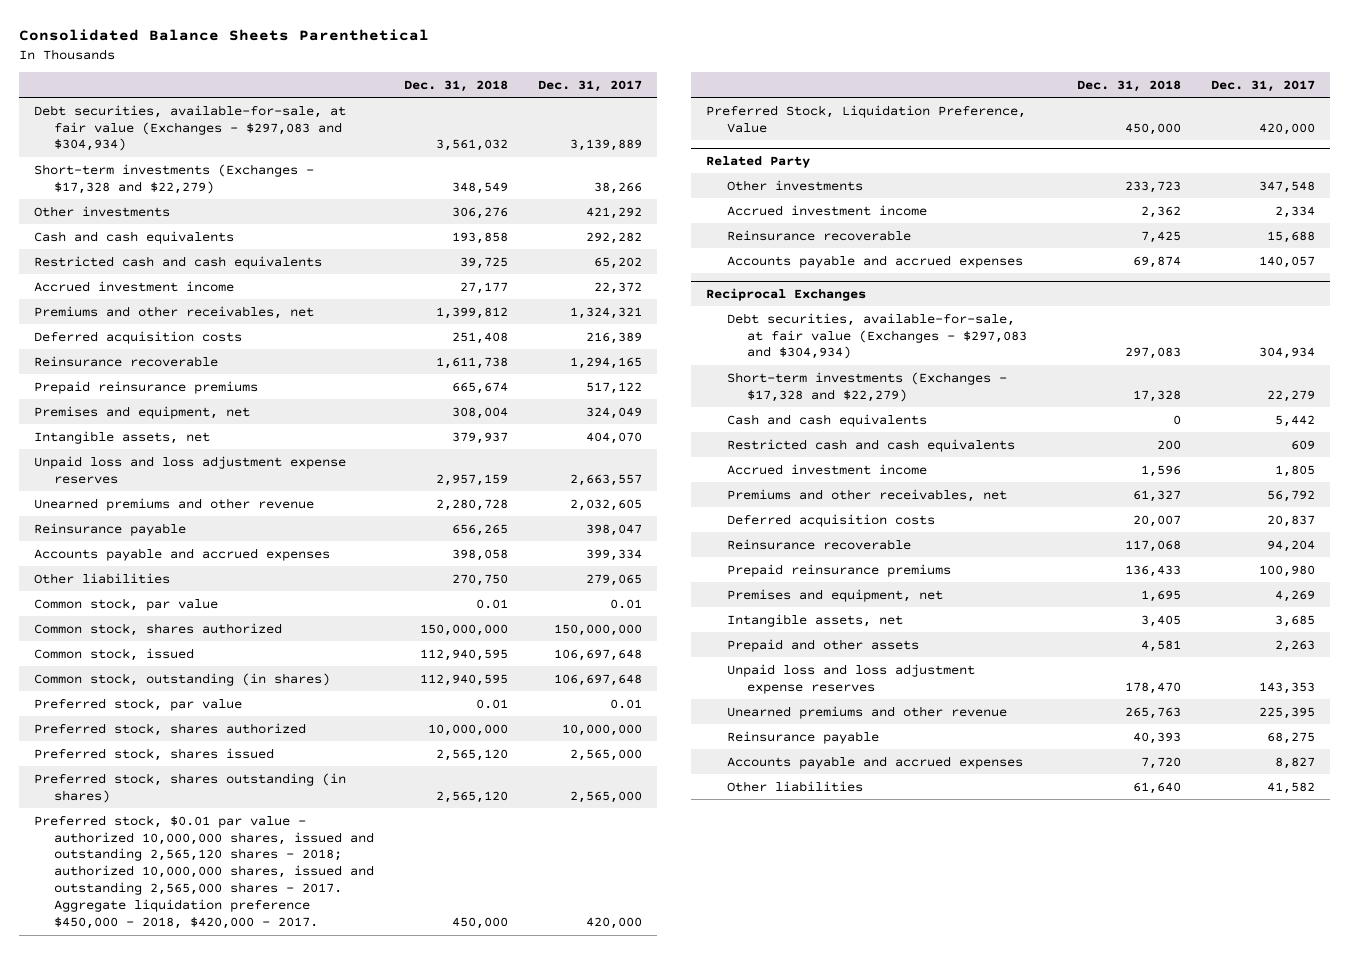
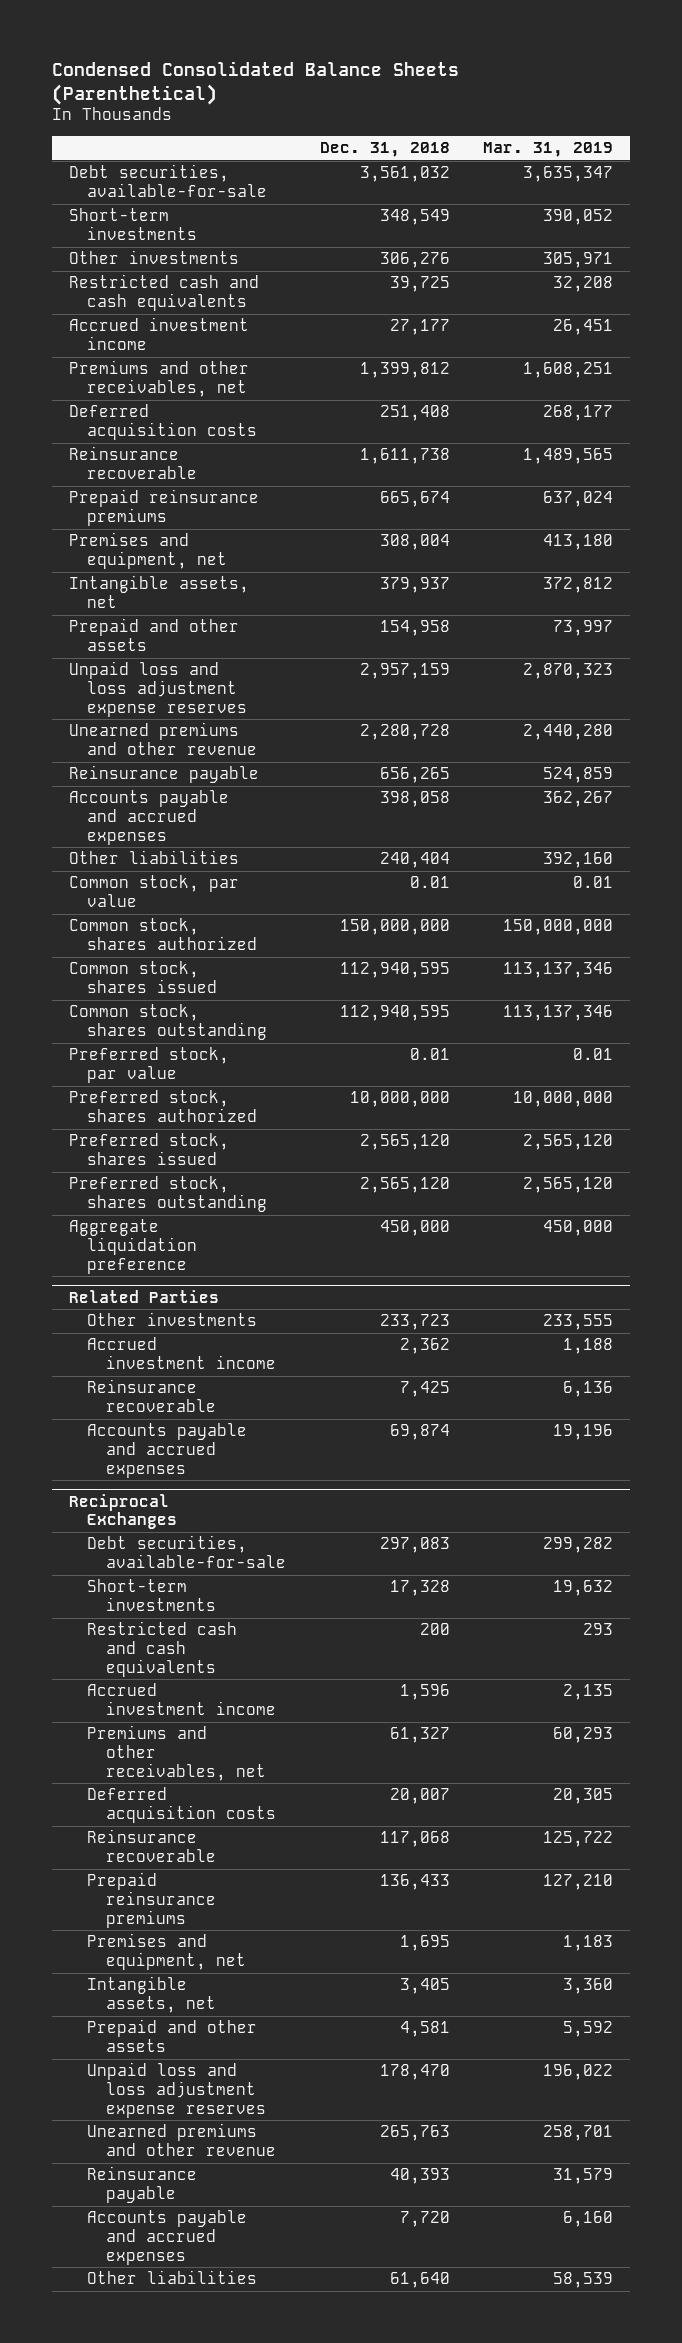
[18,28,429,41] Consolidated Balance Sheets Parenthetical -> [52,60,460,105] Condensed Consolidated Balance Sheets (Parenthetical)
[537,79,642,92] Dec. 31, 2017 -> none
none -> [483,142,614,158] Mar. 31, 2019
[33,104,346,152] Debt securities, available-for-sale, at fair value (Exchanges - $297,083 and $304,934) -> [69,164,268,198] Debt securities, available-for-sale
[33,163,314,194] Short-term investments (Exchanges - $17,328 and $22,279) -> [69,208,198,241] Short-term investments
[33,230,234,244] Cash and cash equivalents -> none
none -> [69,618,240,652] Prepaid and other assets
[451,573,508,586] 270,750 -> [379,852,450,869] 240,404
[33,647,194,661] Common stock, issued -> [69,961,218,994] Common stock, shares issued
[33,672,330,686] Common stock, outstanding (in shares) -> [69,1004,268,1041] Common stock, shares outstanding
[33,814,374,930] Preferred stock, $0.01 par value - authorized 10,000,000 shares, issued and outstanding 2,565,120 shares - 2018; authorized 10,000,000 shares, issued and outstanding 2,565,000 shares - 2017. Aggregate liquidation preference $450,000 - 2018, $420,000 - 2017. -> none
[33,772,346,803] Preferred stock, shares outstanding (in shares) -> [69,1176,268,1213] Preferred stock, shares outstanding
[706,104,1027,133] Preferred Stock, Liquidation Preference, Value -> [69,1219,198,1274] Aggregate liquidation preference
[706,156,811,169] Related Party -> [69,1289,220,1303] Related Parties
[726,413,927,427] Cash and cash equivalents -> none
[726,312,1028,360] Debt securities, available-for-sale, at fair value (Exchanges - $297,083 and $304,934) -> [87,1535,286,1569] Debt securities, available-for-sale
[726,371,1007,402] Short-term investments (Exchanges - $17,328 and $22,279) -> [87,1579,216,1612] Short-term investments

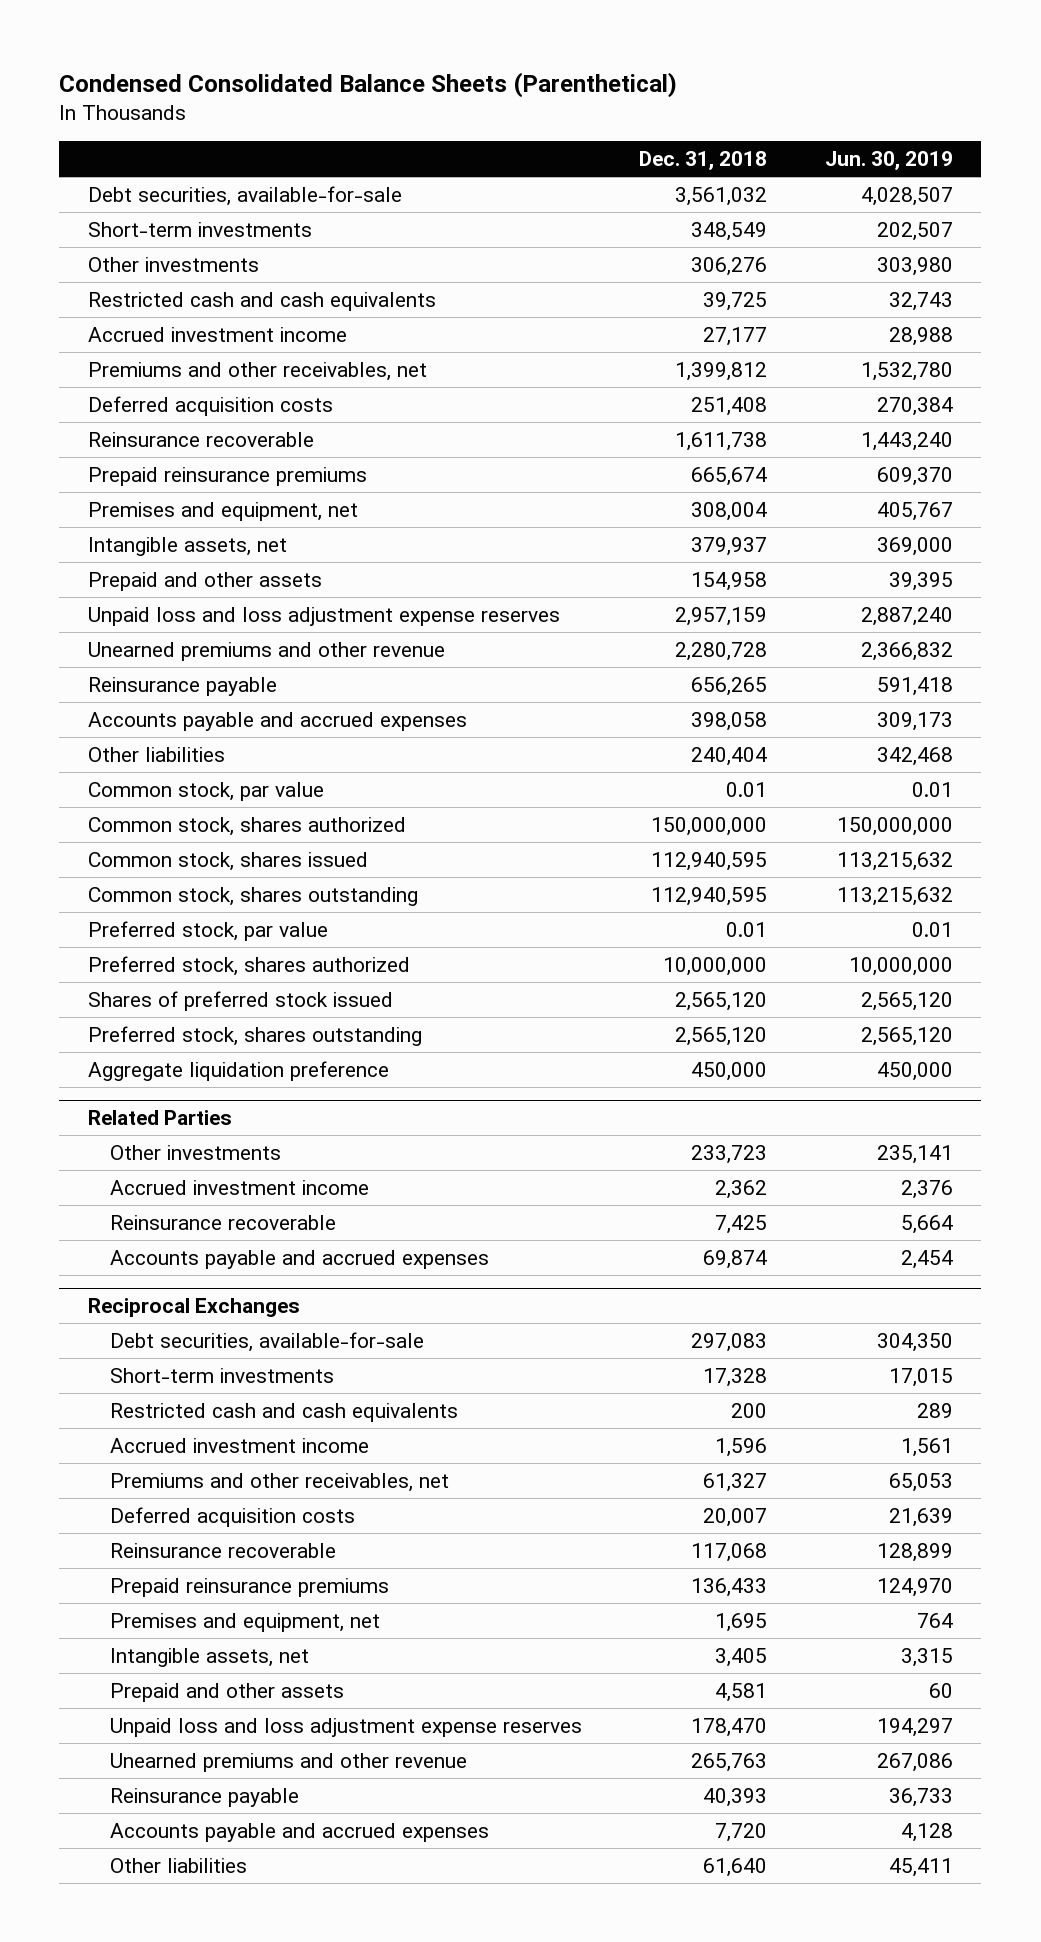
[483,142,614,158] Mar. 31, 2019 -> none
none -> [824,151,953,171] Jun. 30, 2019
[69,1133,230,1166] Preferred stock, shares issued -> [88,990,394,1011] Shares of preferred stock issued

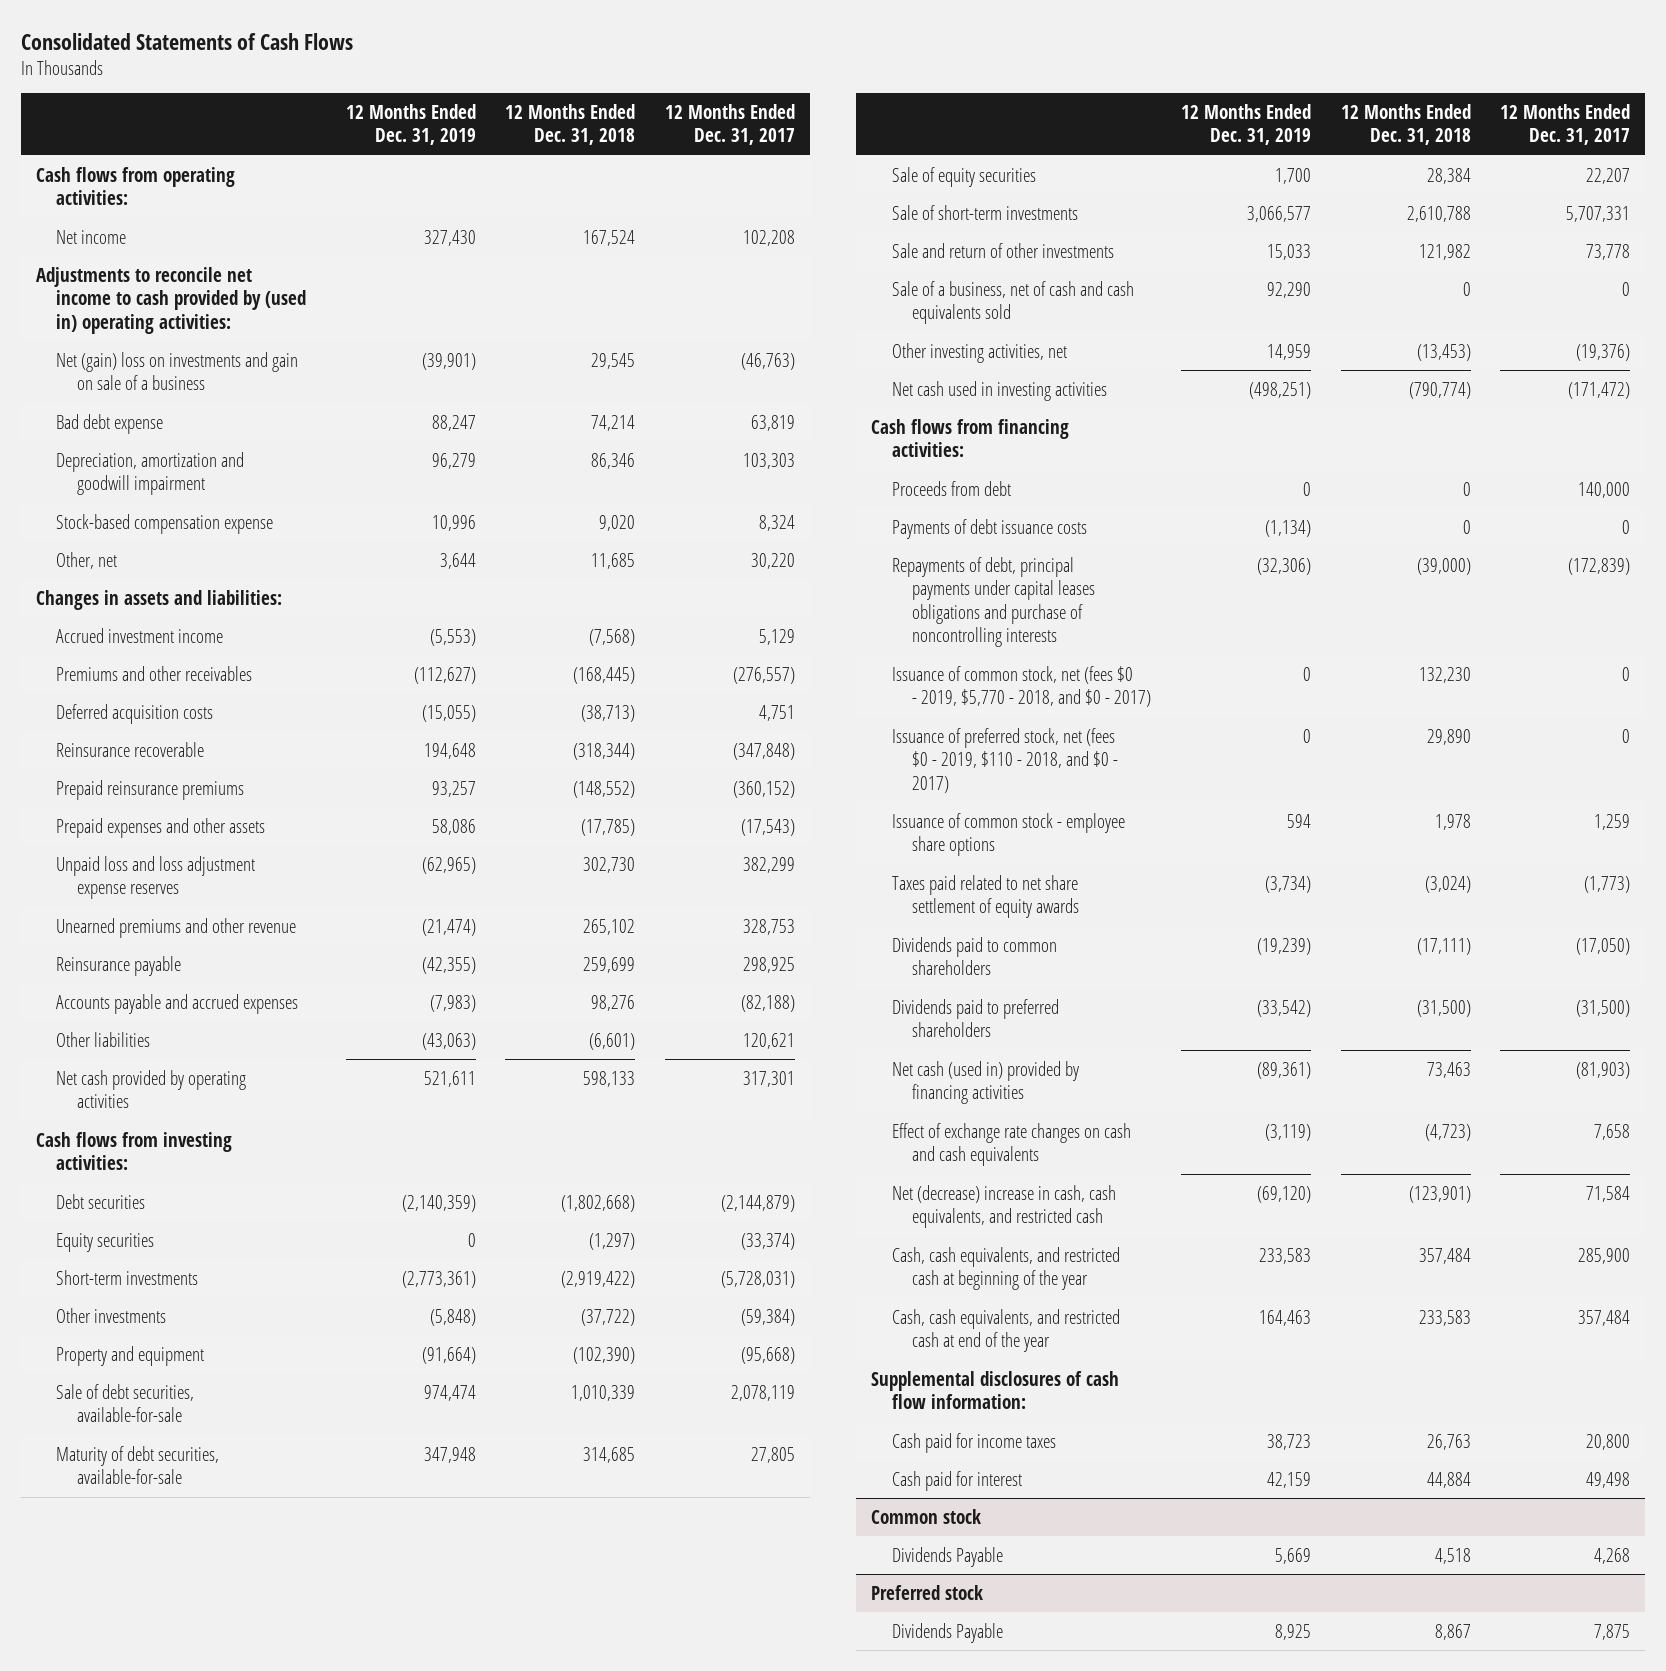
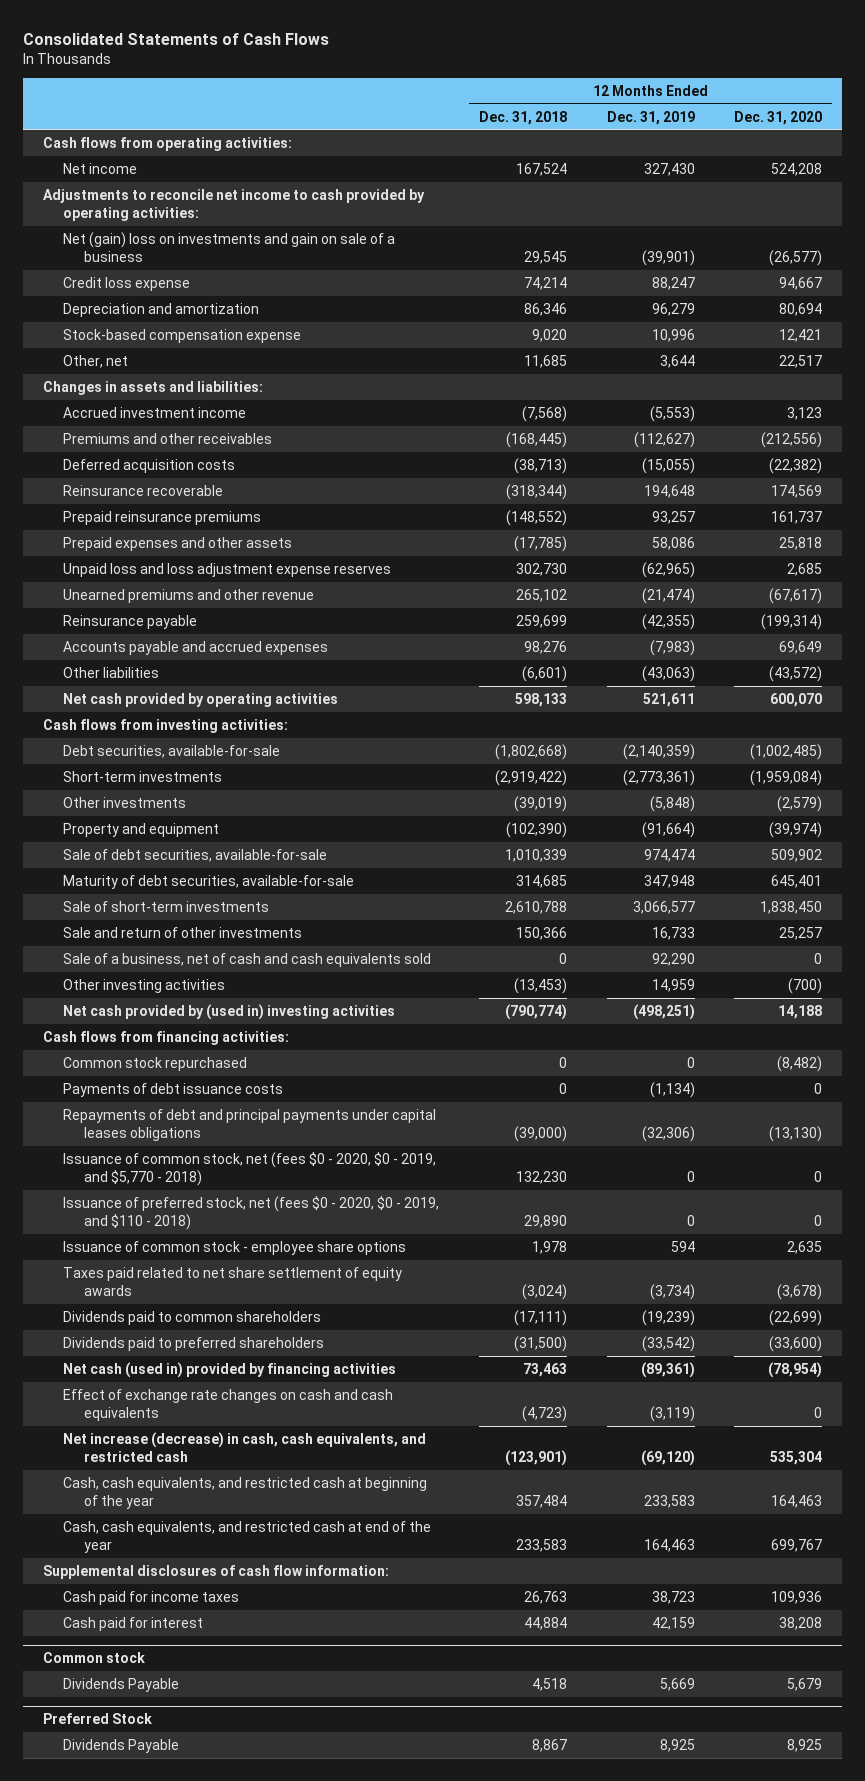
[665,103,796,146] 12 Months Ended Dec. 31, 2017 -> none
none -> [734,110,823,125] Dec. 31, 2020
[35,266,307,334] Adjustments to reconcile net income to cash provided by (used in) operating activities: -> [42,188,425,222] Adjustments to reconcile net income to cash provided by operating activities:
[56,413,164,434] Bad debt expense -> [63,276,191,291] Credit loss expense
[56,451,245,496] Depreciation, amortization and goodwill impairment -> [63,302,260,317] Depreciation and amortization
[56,1232,155,1252] Equity securities -> none
[56,1193,146,1209] Debt securities -> [63,744,281,758] Debt securities, available-for-sale
[581,1308,636,1326] (37,722) -> [514,795,568,812] (39,019)
[891,166,1036,187] Sale of equity securities -> none
[1266,243,1311,260] 15,033 -> [651,926,695,940] 16,733
[1418,243,1471,260] 121,982 -> [516,926,568,940] 150,366
[891,342,1067,363] Other investing activities, net -> [63,978,226,993] Other investing activities
[891,380,1107,401] Net cash used in investing activities -> [63,1003,396,1020] Net cash provided by (used in) investing activities
[891,480,1011,496] Proceeds from debt -> none
none -> [63,1056,248,1071] Common stock repurchased
[891,556,1096,648] Repayments of debt, principal payments under capital leases obligations and purchase of noncontrolling interests -> [63,1108,437,1142] Repayments of debt and principal payments under capital leases obligations
[891,665,1152,708] Issuance of common stock, net (fees $0 - 2019, $5,770 - 2018, and $0 - 2017) -> [63,1151,437,1187] Issuance of common stock, net (fees $0 - 2020, $0 - 2019, and $5,770 - 2018)
[891,727,1119,793] Issuance of preferred stock, net (fees $0 - 2019, $110 - 2018, and $0 - 2017) -> [63,1195,440,1231] Issuance of preferred stock, net (fees $0 - 2020, $0 - 2019, and $110 - 2018)
[891,1184,1116,1229] Net (decrease) increase in cash, cash equivalents, and restricted cash -> [63,1431,427,1463] Net increase (decrease) in cash, cash equivalents, and restricted cash
[870,1584,983,1600] Preferred stock -> [42,1712,152,1724] Preferred Stock

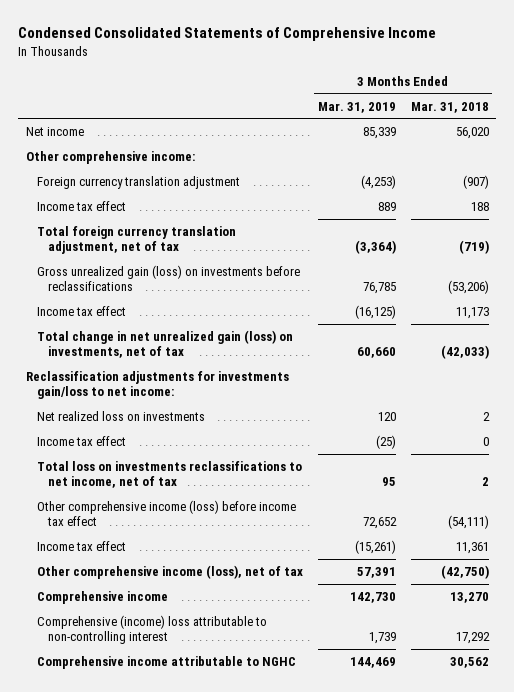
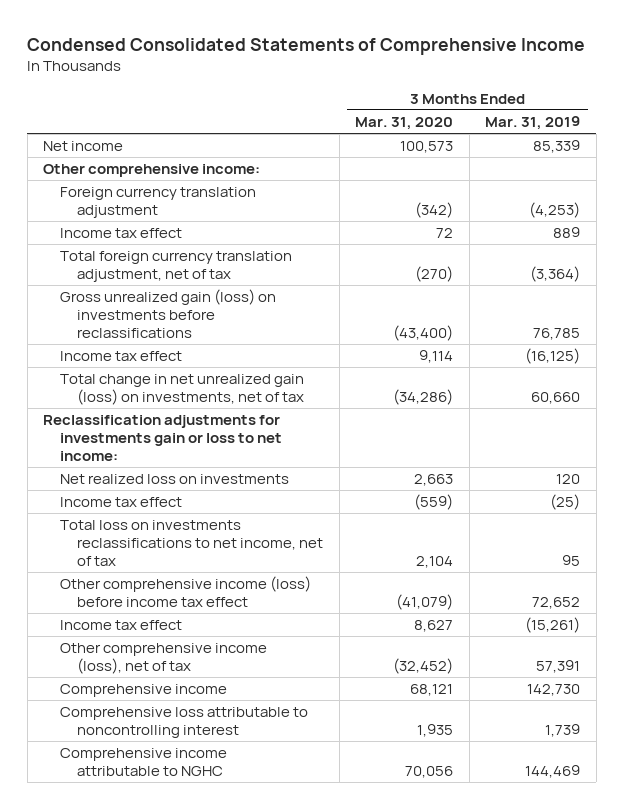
[410,101,489,113] Mar. 31, 2018 -> none
none -> [355,117,454,131] Mar. 31, 2020
[25,370,289,400] Reclassification adjustments for investments gain/loss to net income: -> [42,415,283,461] Reclassification adjustments for investments gain or loss to net income:
[36,614,267,645] Comprehensive (income) loss attributable to non-controlling interest -> [60,707,309,738] Comprehensive loss attributable to noncontrolling interest

